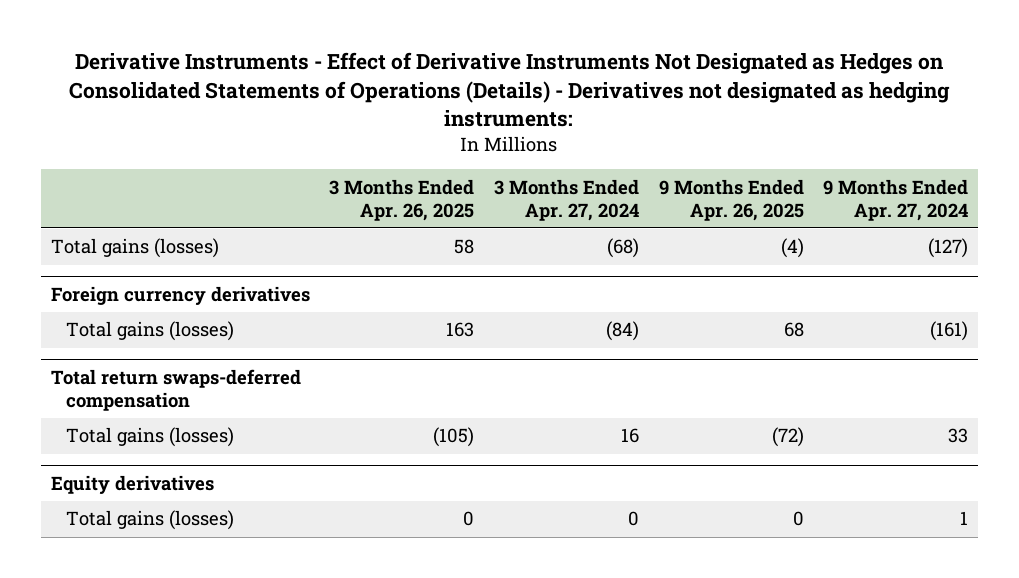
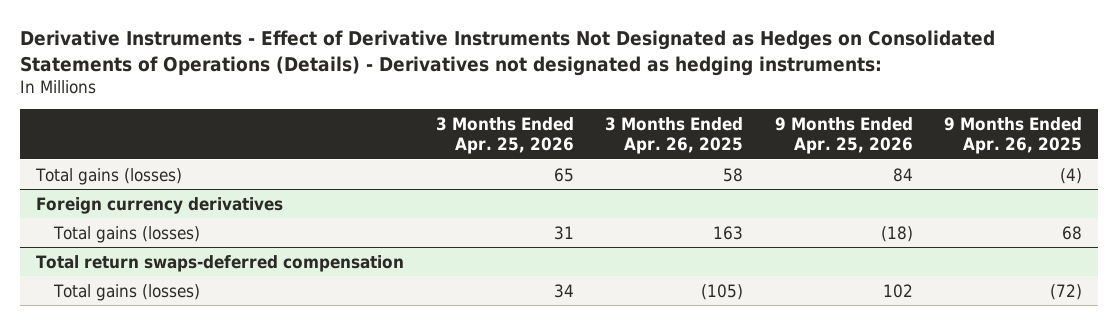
[493,178,639,221] 3 Months Ended Apr. 27, 2024 -> none
[823,178,969,221] 9 Months Ended Apr. 27, 2024 -> none
none -> [435,116,574,155] 3 Months Ended Apr. 25, 2026
none -> [774,116,913,155] 9 Months Ended Apr. 25, 2026
[50,474,214,494] Equity derivatives -> none
[65,510,234,531] Total gains (losses) -> none

